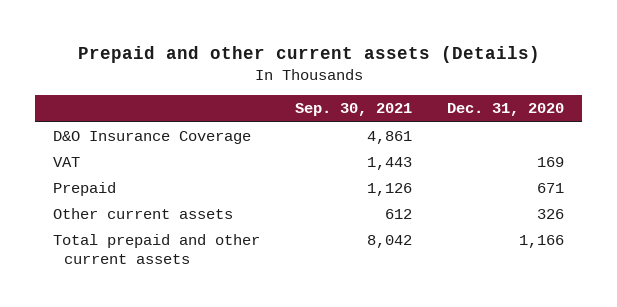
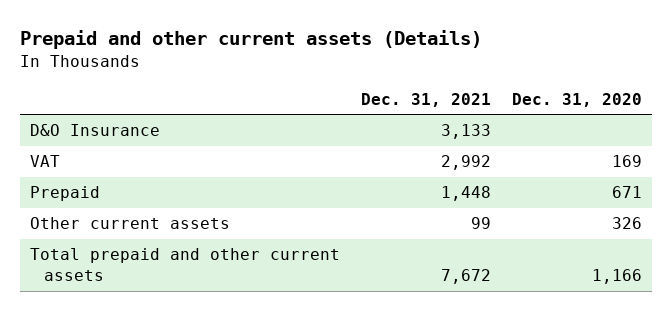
[295,103,413,117] Sep. 30, 2021 -> none
none -> [361,92,492,107] Dec. 31, 2021
[52,131,251,145] D&O Insurance Coverage -> [30,124,161,137] D&O Insurance

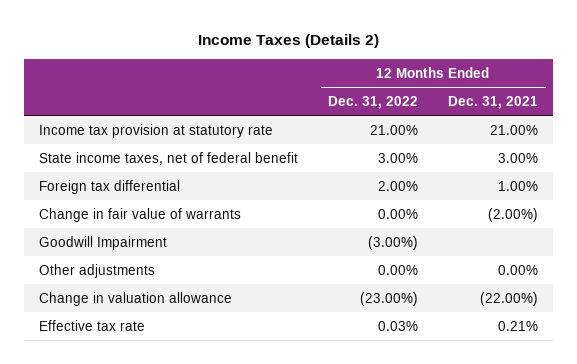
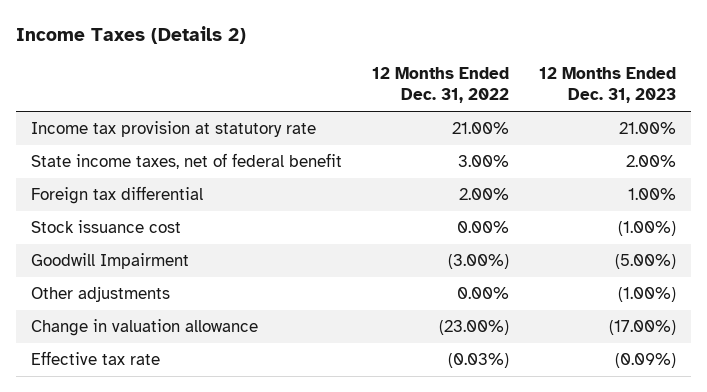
[448,95,539,109] Dec. 31, 2021 -> none
none -> [539,67,677,104] 12 Months Ended Dec. 31, 2023
[38,207,241,222] Change in fair value of warrants -> none
none -> [30,219,181,233] Stock issuance cost
[378,320,419,331] 0.03% -> [447,352,509,368] (0.03%)

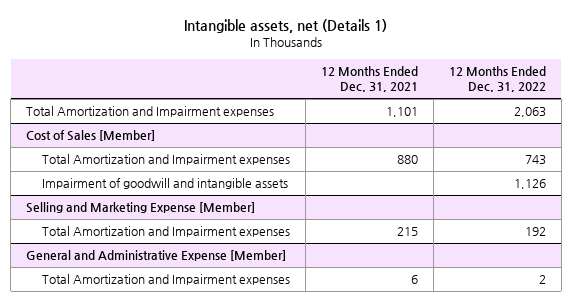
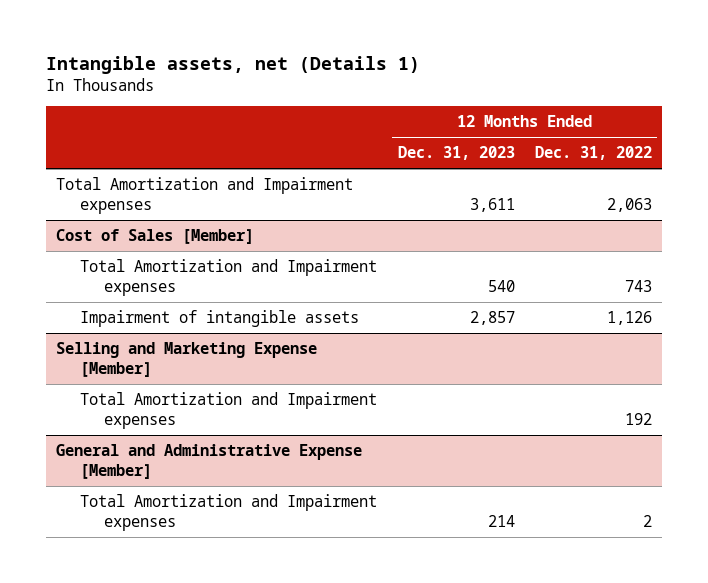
[320,66,418,93] 12 Months Ended Dec. 31, 2021 -> none
none -> [397,146,515,161] Dec. 31, 2023
[41,178,288,190] Impairment of goodwill and intangible assets -> [79,310,359,328] Impairment of intangible assets

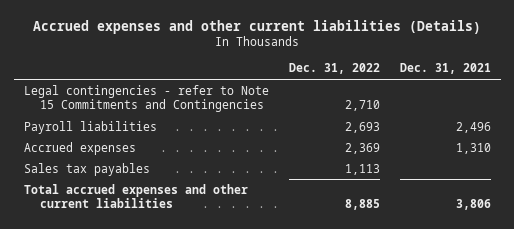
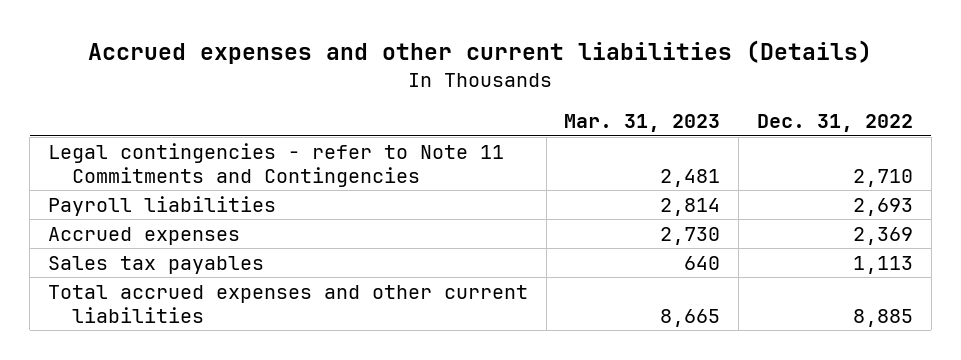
[399,63,491,75] Dec. 31, 2021 -> none
none -> [564,114,721,133] Mar. 31, 2023
[23,84,269,113] Legal contingencies - refer to Note 15 Commitments and Contingencies -> [47,142,504,187] Legal contingencies - refer to Note 11 Commitments and Contingencies

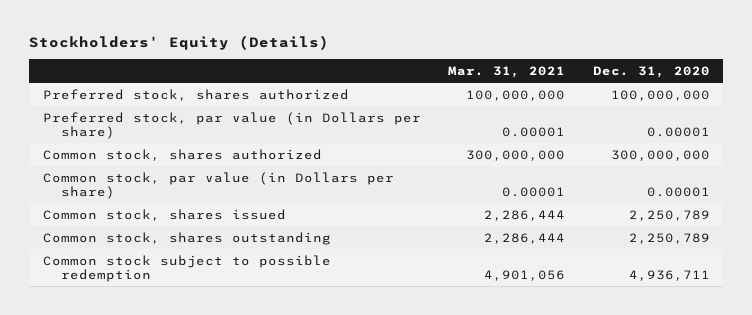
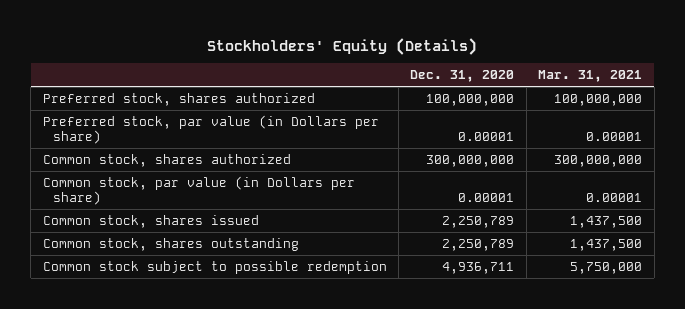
[484,209,566,221] 2,286,444 -> [570,215,643,228] 1,437,500
[484,232,566,244] 2,286,444 -> [570,238,643,251] 1,437,500
[484,270,566,282] 4,901,056 -> [570,261,643,274] 5,750,000

